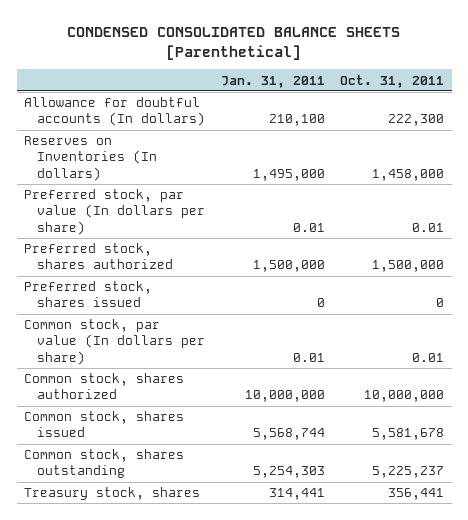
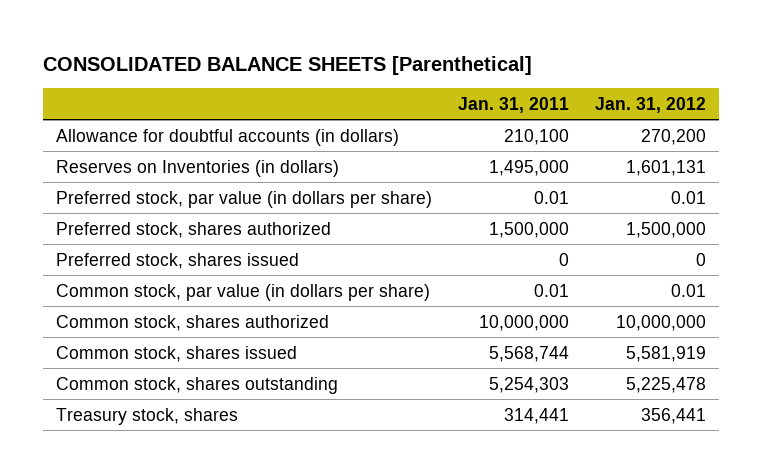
[67,26,401,60] CONDENSED CONSOLIDATED BALANCE SHEETS [Parenthetical] -> [43,55,533,75] CONSOLIDATED BALANCE SHEETS [Parenthetical]
[340,74,445,88] Oct. 31, 2011 -> none
none -> [595,96,707,113] Jan. 31, 2012
[24,97,205,127] Allowance for doubtful accounts (In dollars) -> [56,128,400,146] Allowance for doubtful accounts (in dollars)
[24,136,157,181] Reserves on Inventories (In dollars) -> [56,159,340,177] Reserves on Inventories (in dollars)
[24,189,205,235] Preferred stock, par value (In dollars per share) -> [56,190,433,208] Preferred stock, par value (in dollars per share)
[24,319,205,365] Common stock, par value (In dollars per share) -> [56,283,431,301] Common stock, par value (in dollars per share)

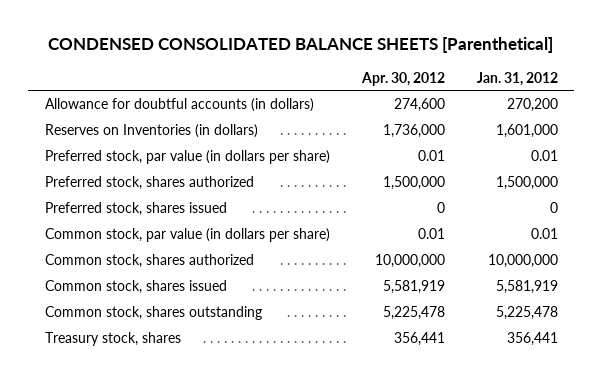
[43,55,533,75] CONSOLIDATED BALANCE SHEETS [Parenthetical] -> [48,37,554,54] CONDENSED CONSOLIDATED BALANCE SHEETS [Parenthetical]
[458,96,570,113] Jan. 31, 2011 -> none
none -> [360,71,445,86] Apr. 30, 2012
[626,159,707,176] 1,601,131 -> [496,124,559,139] 1,601,000

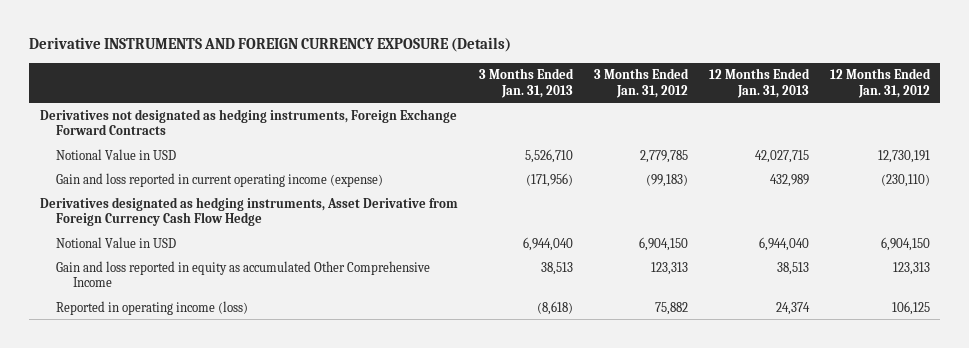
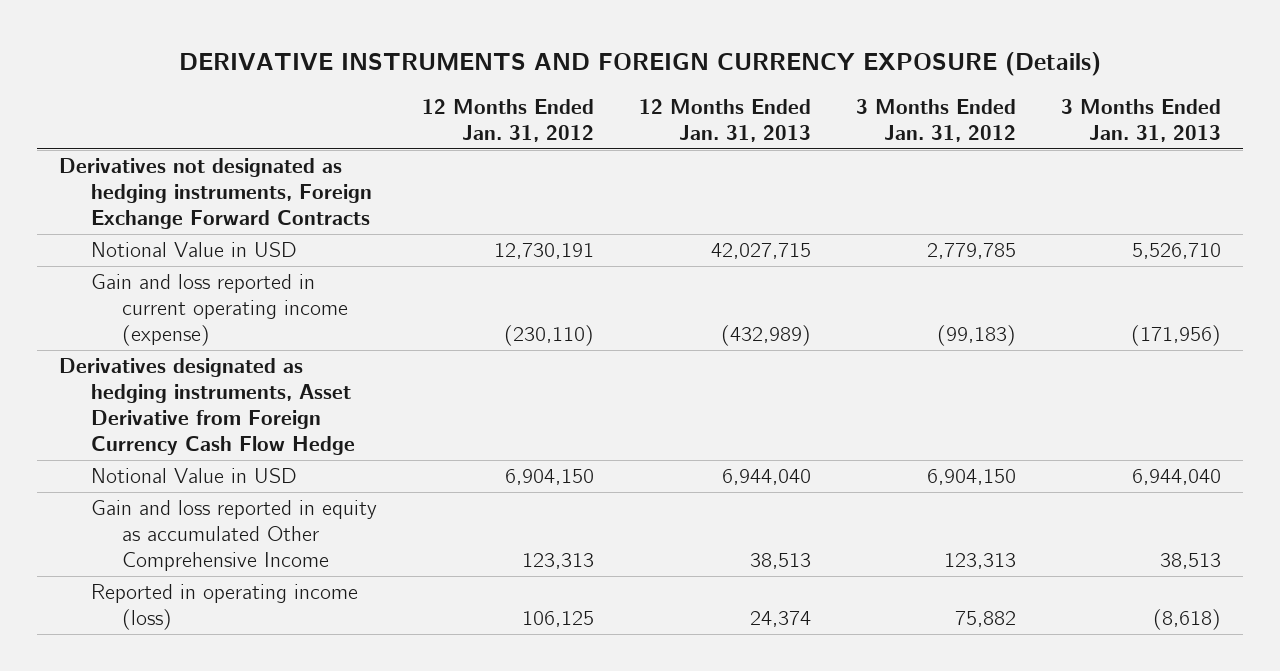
[29,37,512,53] Derivative INSTRUMENTS AND FOREIGN CURRENCY EXPOSURE (Details) -> [179,51,1102,76] DERIVATIVE INSTRUMENTS AND FOREIGN CURRENCY EXPOSURE (Details)
[769,173,809,187] 432,989 -> [720,325,811,347] (432,989)

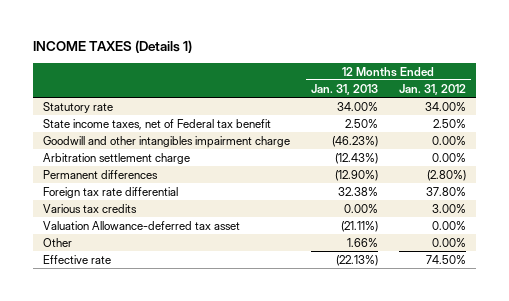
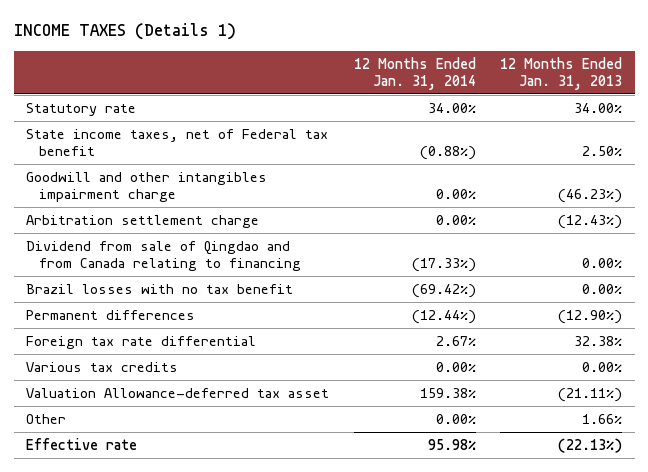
[398,83,466,95] Jan. 31, 2012 -> none
none -> [353,56,476,91] 12 Months Ended Jan. 31, 2014
none -> [26,240,302,272] Dividend from sale of Qingdao and from Canada relating to financing
none -> [26,283,294,294] Brazil losses with no tax benefit

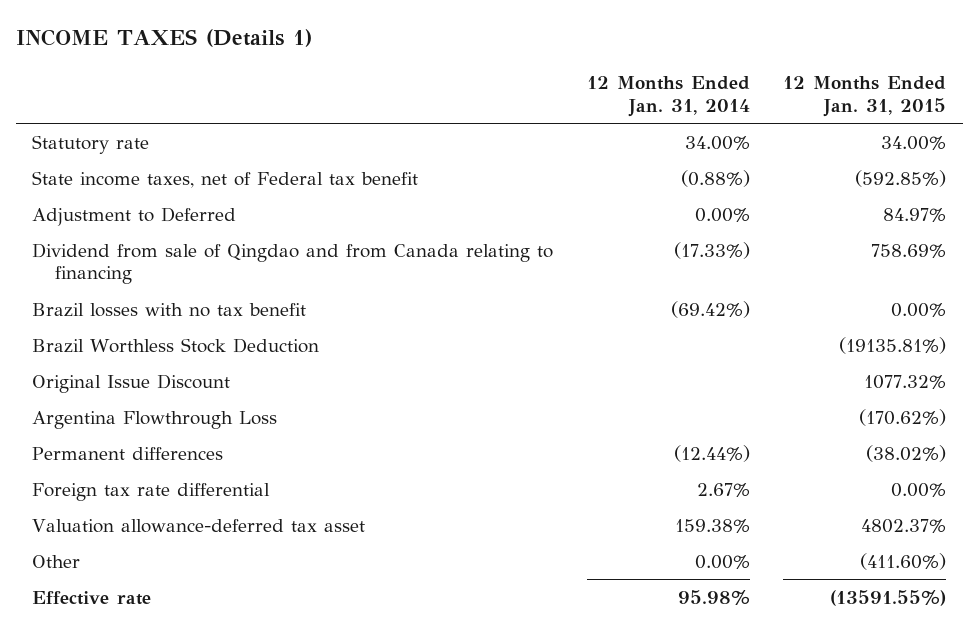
[500,56,623,91] 12 Months Ended Jan. 31, 2013 -> none
none -> [783,75,947,117] 12 Months Ended Jan. 31, 2015
[26,171,268,203] Goodwill and other intangibles impairment charge -> none
[26,214,260,228] Arbitration settlement charge -> [32,206,237,226] Adjustment to Deferred
none -> [32,337,320,353] Brazil Worthless Stock Deduction
none -> [32,373,231,393] Original Issue Discount
none -> [32,410,278,429] Argentina Flowthrough Loss
[26,361,179,372] Various tax credits -> none
[26,387,330,398] Valuation Allowance-deferred tax asset -> [32,518,366,533] Valuation allowance-deferred tax asset

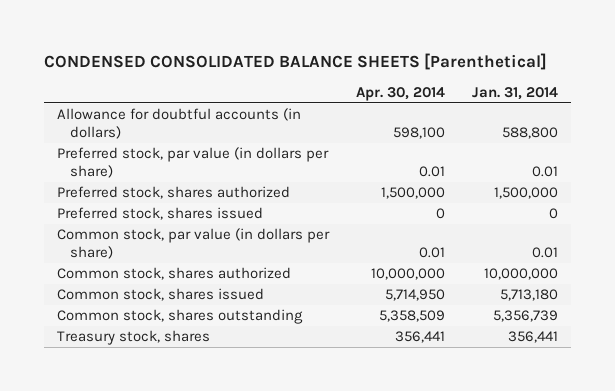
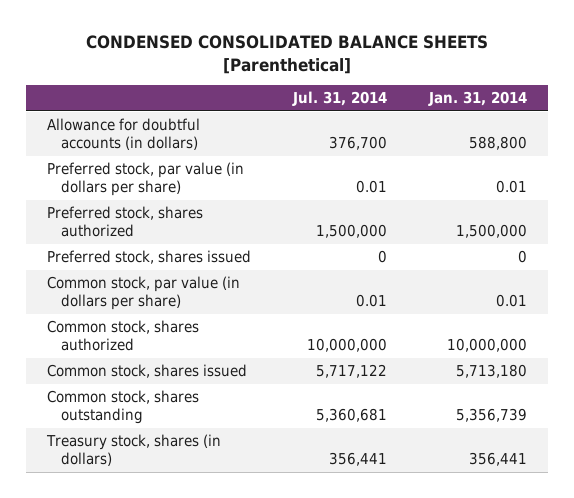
[356,86,446,101] Apr. 30, 2014 -> none
none -> [292,91,388,107] Jul. 31, 2014
[57,330,211,346] Treasury stock, shares -> [46,434,222,466] Treasury stock, shares (in dollars)

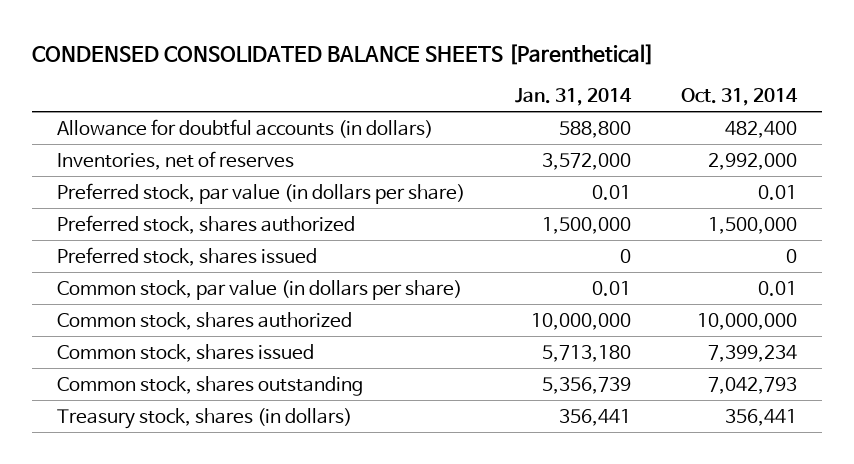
[292,91,388,107] Jul. 31, 2014 -> none
none -> [680,87,798,106] Oct. 31, 2014
none -> [57,150,295,170] Inventories, net of reserves

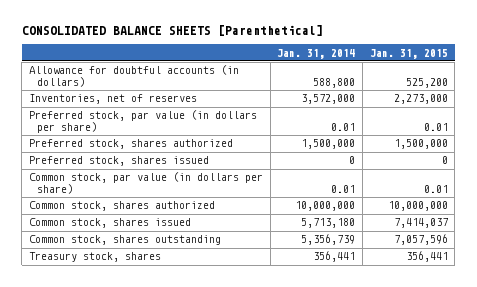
[32,43,655,65] CONDENSED CONSOLIDATED BALANCE SHEETS [Parenthetical] -> [21,25,323,37] CONSOLIDATED BALANCE SHEETS [Parenthetical]
[680,87,798,106] Oct. 31, 2014 -> none
none -> [369,48,448,59] Jan. 31, 2015
[57,407,353,429] Treasury stock, shares (in dollars) -> [28,252,161,263] Treasury stock, shares

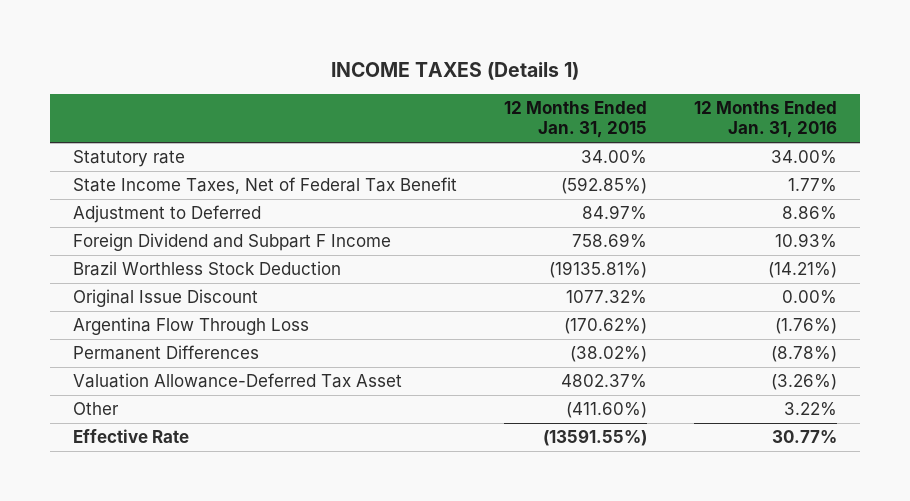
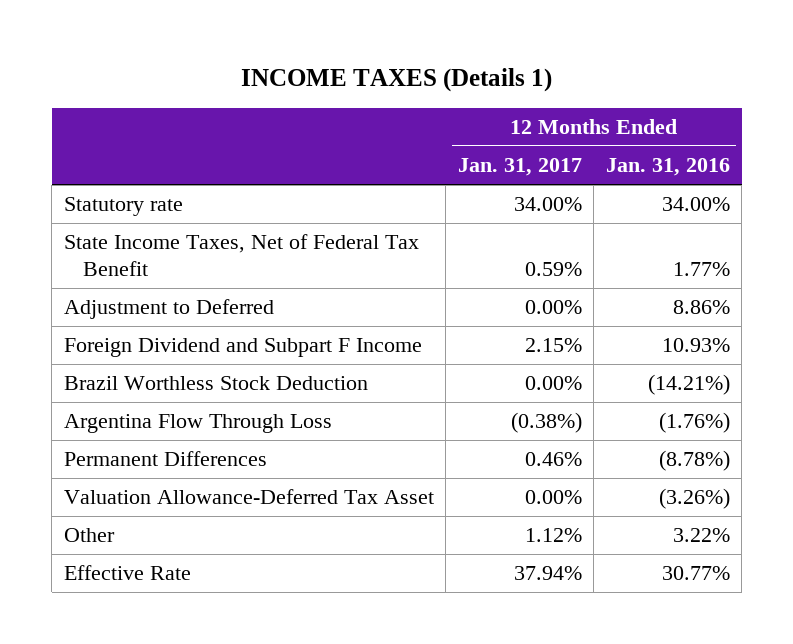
[504,101,648,139] 12 Months Ended Jan. 31, 2015 -> none
none -> [457,158,582,177] Jan. 31, 2017
[73,289,259,308] Original Issue Discount -> none

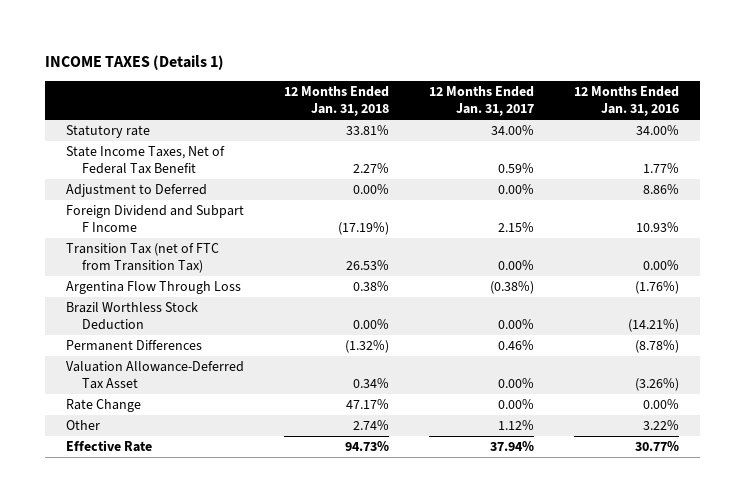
none -> [283,85,389,116] 12 Months Ended Jan. 31, 2018
none -> [65,243,219,274] Transition Tax (net of FTC from Transition Tax)
[63,376,368,391] Brazil Worthless Stock Deduction -> [65,302,198,331] Brazil Worthless Stock Deduction
none -> [65,399,141,413] Rate Change

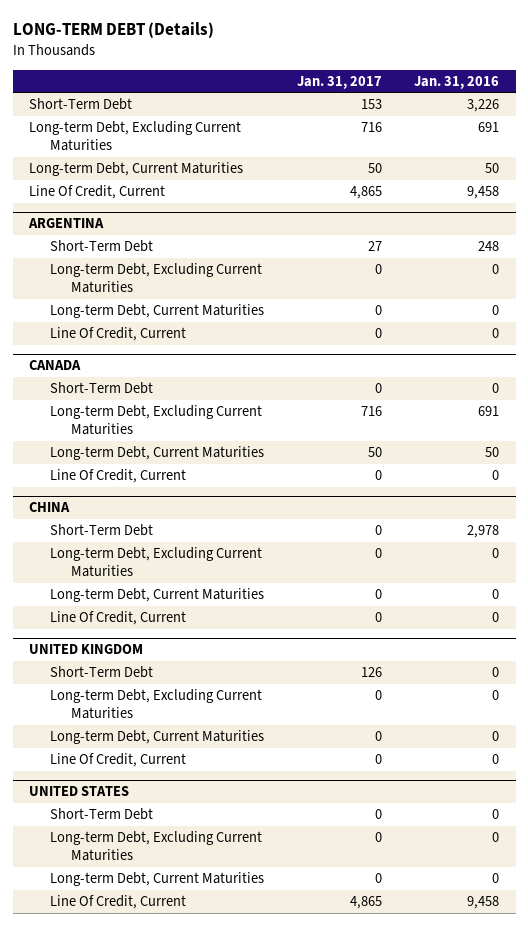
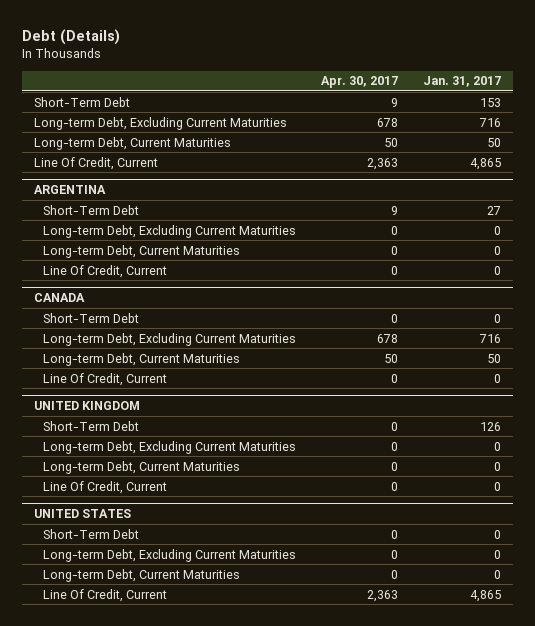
[12,22,214,39] LONG-TERM DEBT (Details) -> [21,29,120,46] Debt (Details)
[414,75,500,89] Jan. 31, 2016 -> none
none -> [320,76,398,89] Apr. 30, 2017
[28,502,70,513] CHINA -> none
[50,524,154,537] Short-Term Debt -> none
[50,547,263,578] Long-term Debt, Excluding Current Maturities -> none
[50,588,265,603] Long-term Debt, Current Maturities -> none
[50,611,187,626] Line Of Credit, Current -> none

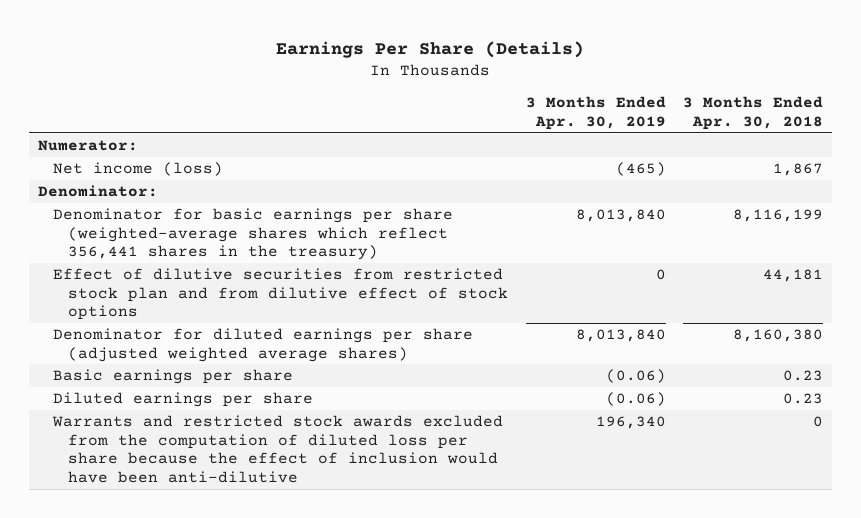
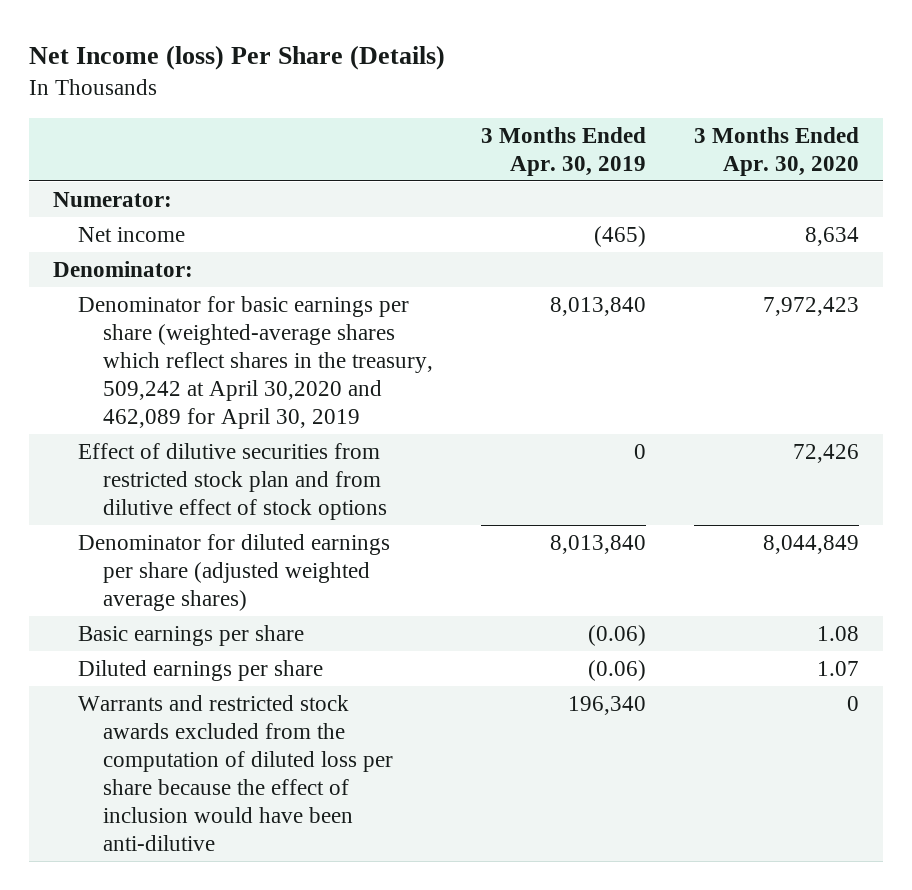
[276,40,585,58] Earnings Per Share (Details) -> [28,45,445,71] Net Income (loss) Per Share (Details)
[683,96,824,131] 3 Months Ended Apr. 30, 2018 -> none
none -> [693,126,859,176] 3 Months Ended Apr. 30, 2020
[52,161,223,176] Net income (loss) -> [77,226,185,242] Net income
[52,207,453,261] Denominator for basic earnings per share (weighted-average shares which reflect 356,441 shares in the treasury) -> [77,295,433,429] Denominator for basic earnings per share (weighted-average shares which reflect shares in the treasury, 509,242 at April 30,2020 and 462,089 for April 30, 2019

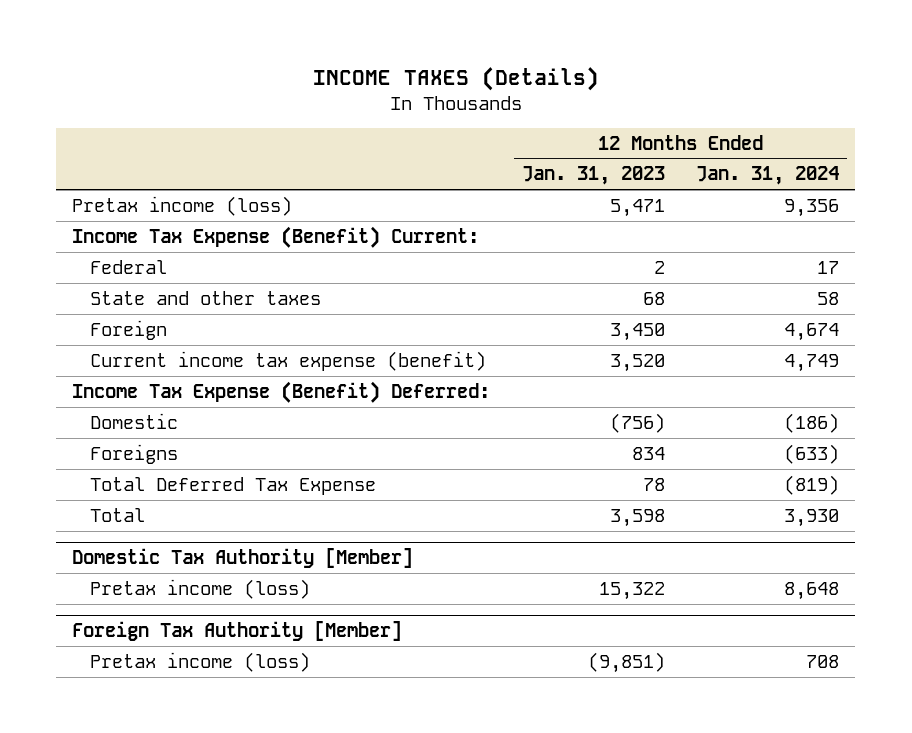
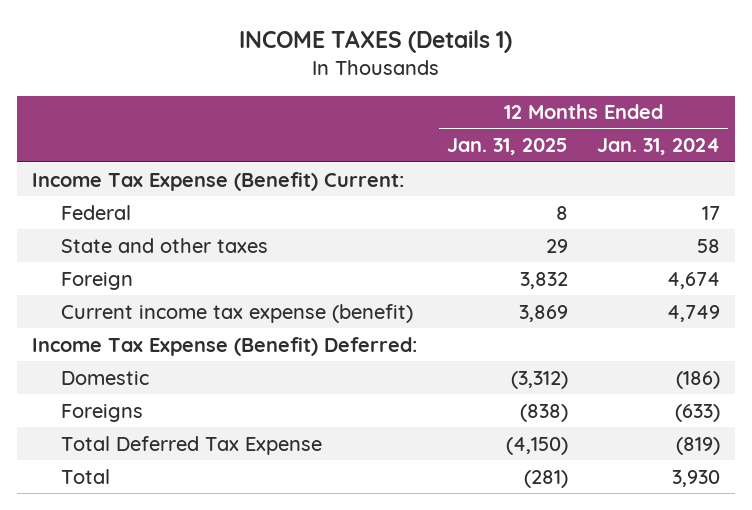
[312,66,599,91] INCOME TAXES (Details) -> [239,30,513,54] INCOME TAXES (Details 1)
[521,166,665,186] Jan. 31, 2023 -> none
none -> [446,138,568,156] Jan. 31, 2025
[72,195,293,216] Pretax income (loss) -> none
[72,547,414,568] Domestic Tax Authority [Member] -> none
[90,578,311,599] Pretax income (loss) -> none
[72,620,403,641] Foreign Tax Authority [Member] -> none
[90,651,311,672] Pretax income (loss) -> none

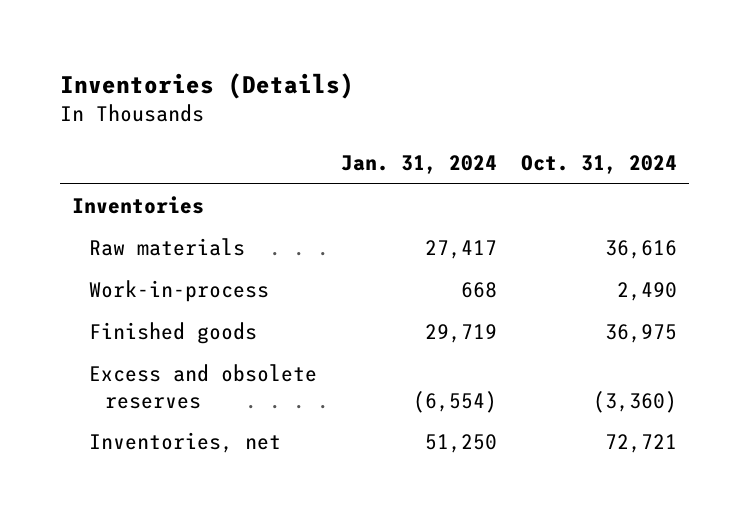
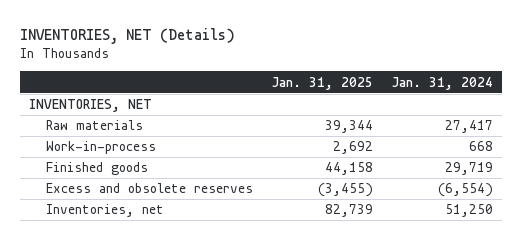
[60,72,355,99] Inventories (Details) -> [19,28,235,45] INVENTORIES, NET (Details)
[521,155,678,175] Oct. 31, 2024 -> none
none -> [271,76,373,90] Jan. 31, 2025
[72,196,205,215] Inventories -> [29,99,153,113] INVENTORIES, NET

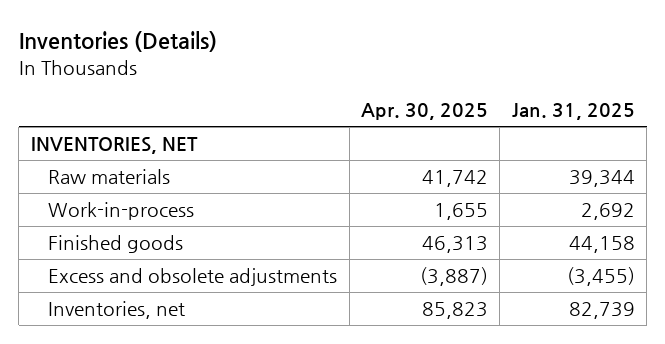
[19,28,235,45] INVENTORIES, NET (Details) -> [18,31,217,53] Inventories (Details)
[391,76,493,90] Jan. 31, 2024 -> none
none -> [361,103,489,121] Apr. 30, 2025
[46,183,254,194] Excess and obsolete reserves -> [48,268,338,287] Excess and obsolete adjustments

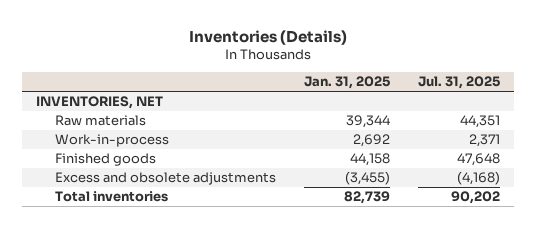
[361,103,489,121] Apr. 30, 2025 -> none
none -> [418,76,501,90] Jul. 31, 2025
[48,301,186,320] Inventories, net -> [54,191,168,203] Total inventories

